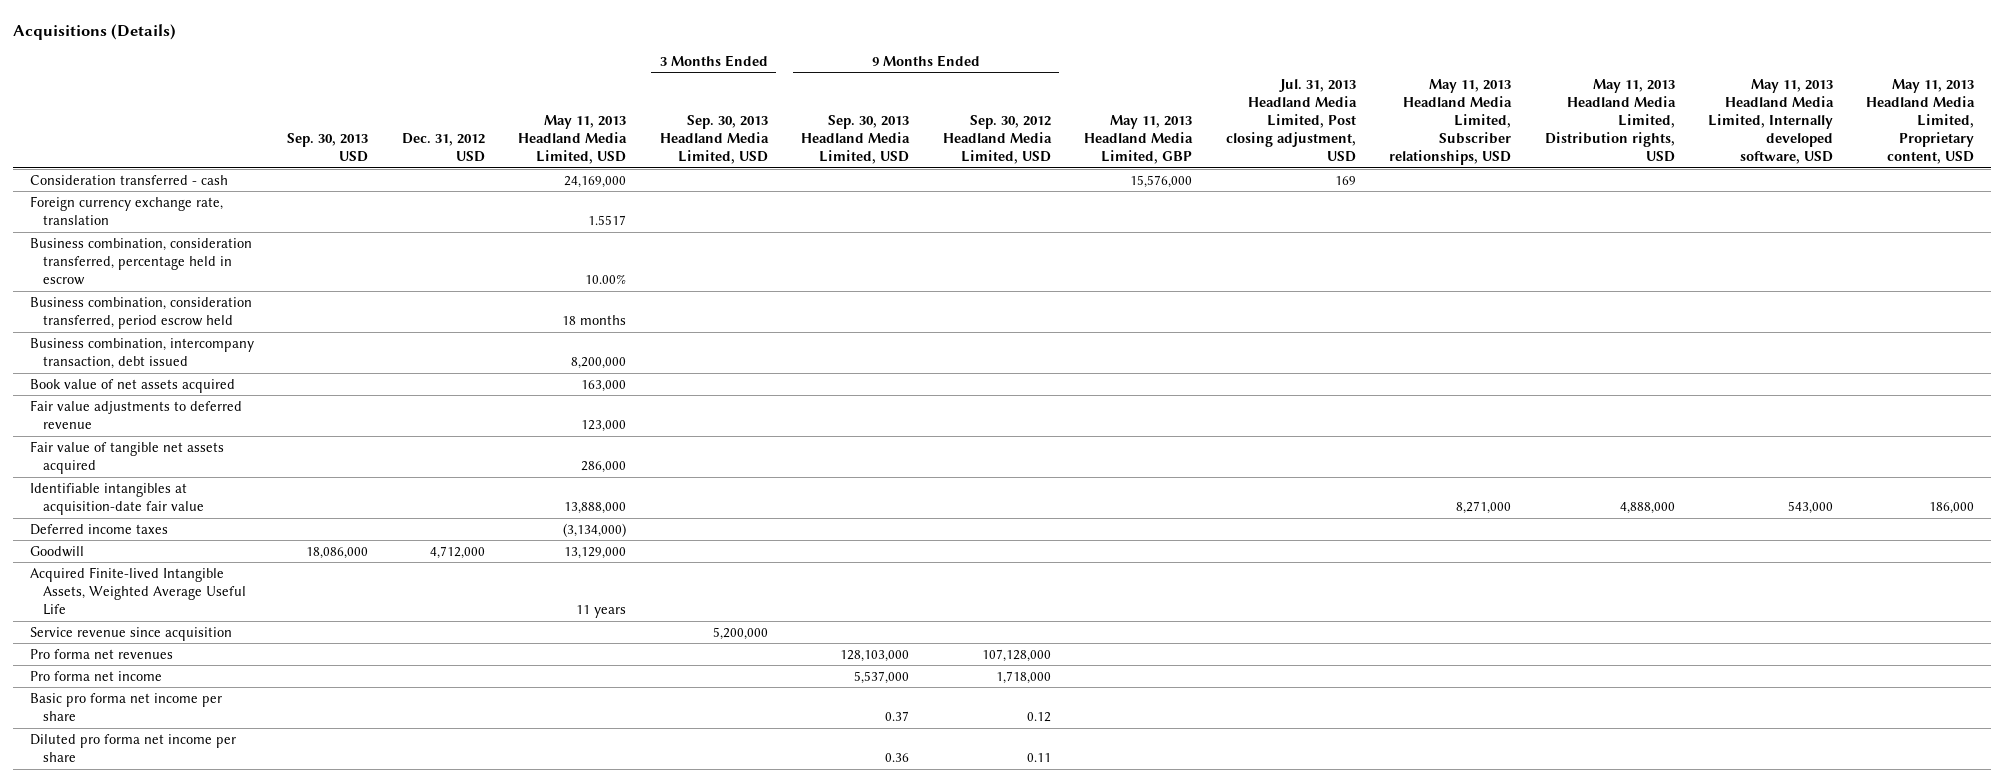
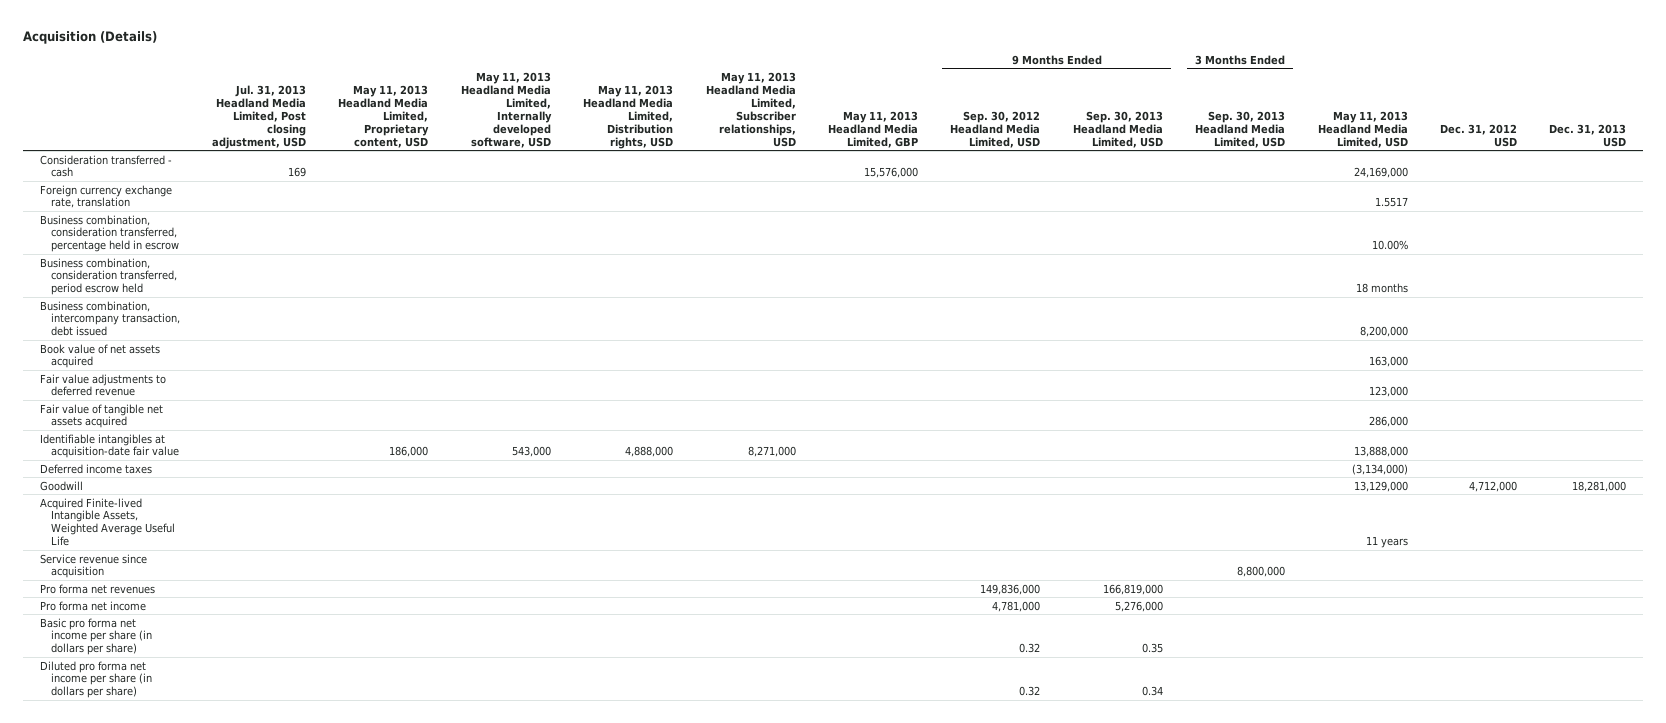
[13,23,177,40] Acquisitions (Details) -> [23,30,158,44] Acquisition (Details)
[287,133,369,163] Sep. 30, 2013 USD -> none
none -> [1549,123,1627,147] Dec. 31, 2013 USD
[712,626,768,640] 5,200,000 -> [1237,566,1286,578] 8,800,000
[840,649,910,662] 128,103,000 -> [1102,583,1163,595] 166,819,000
[981,648,1051,662] 107,128,000 -> [980,583,1041,595] 149,836,000
[854,670,910,684] 5,537,000 -> [1114,600,1163,612] 5,276,000
[995,670,1051,684] 1,718,000 -> [992,600,1041,612] 4,781,000
[30,692,223,722] Basic pro forma net income per share -> [39,617,152,656] Basic pro forma net income per share (in dollars per share)
[885,711,910,722] 0.37 -> [1141,643,1163,654] 0.35
[1026,712,1051,723] 0.12 -> [1019,643,1041,654] 0.32
[30,733,237,763] Diluted pro forma net income per share -> [39,660,152,699] Diluted pro forma net income per share (in dollars per share)
[885,753,910,763] 0.36 -> [1141,686,1163,697] 0.34
[1026,753,1051,763] 0.11 -> [1019,686,1041,697] 0.32

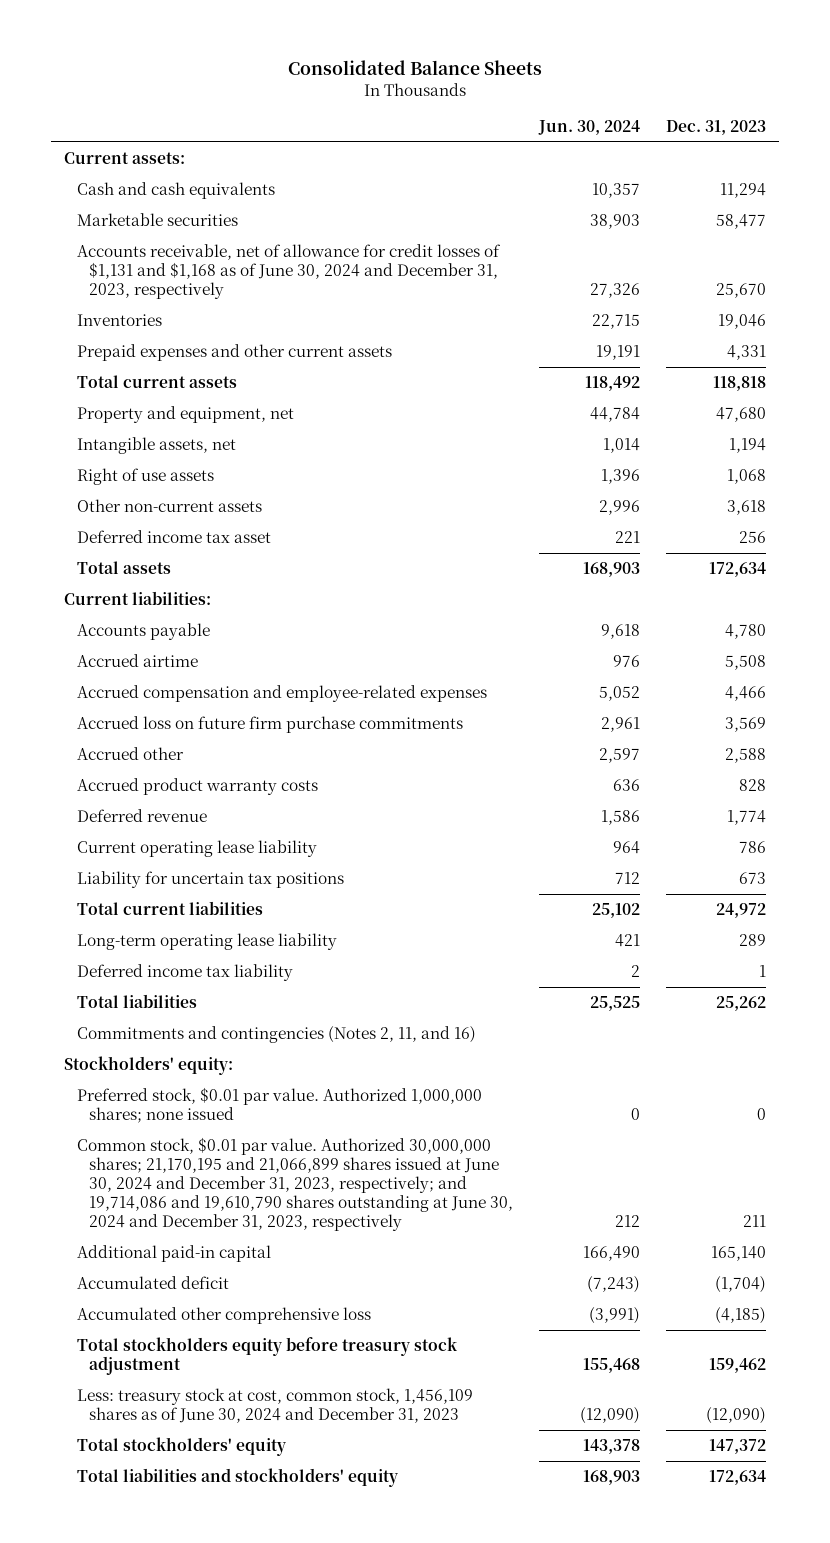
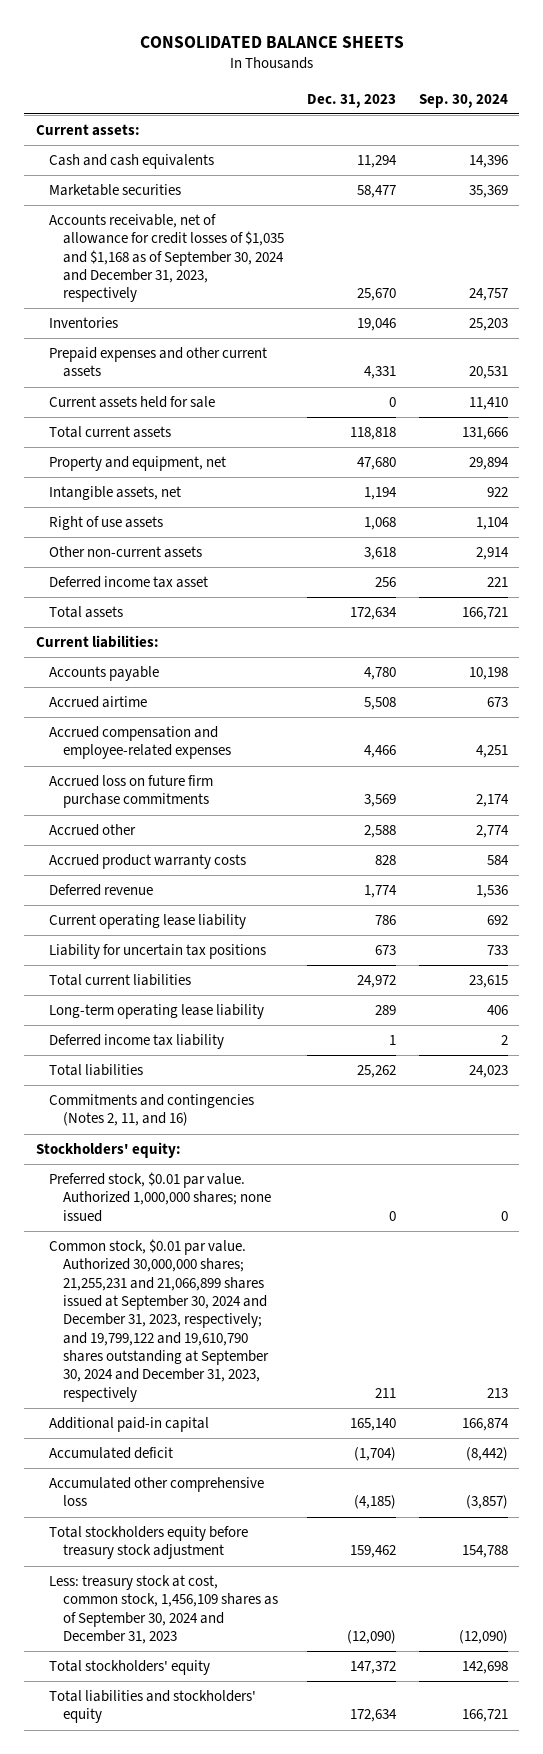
[288,60,543,76] Consolidated Balance Sheets -> [139,35,404,48] CONSOLIDATED BALANCE SHEETS
[538,119,641,135] Jun. 30, 2024 -> none
none -> [418,93,508,108] Sep. 30, 2024
[76,244,501,300] Accounts receivable, net of allowance for credit losses of $1,131 and $1,168 as of June 30, 2024 and December 31, 2023, respectively -> [49,214,285,303] Accounts receivable, net of allowance for credit losses of $1,035 and $1,168 as of September 30, 2024 and December 31, 2023, respectively
none -> [49,396,216,409] Current assets held for sale
[76,1137,514,1232] Common stock, $0.01 par value. Authorized 30,000,000 shares; 21,170,195 and 21,066,899 shares issued at June 30, 2024 and December 31, 2023, respectively; and 19,714,086 and 19,610,790 shares outstanding at June 30, 2024 and December 31, 2023, respectively -> [49,1239,270,1402] Common stock, $0.01 par value. Authorized 30,000,000 shares; 21,255,231 and 21,066,899 shares issued at September 30, 2024 and December 31, 2023, respectively; and 19,799,122 and 19,610,790 shares outstanding at September 30, 2024 and December 31, 2023, respectively
[76,1388,473,1424] Less: treasury stock at cost, common stock, 1,456,109 shares as of June 30, 2024 and December 31, 2023 -> [49,1575,279,1645] Less: treasury stock at cost, common stock, 1,456,109 shares as of September 30, 2024 and December 31, 2023

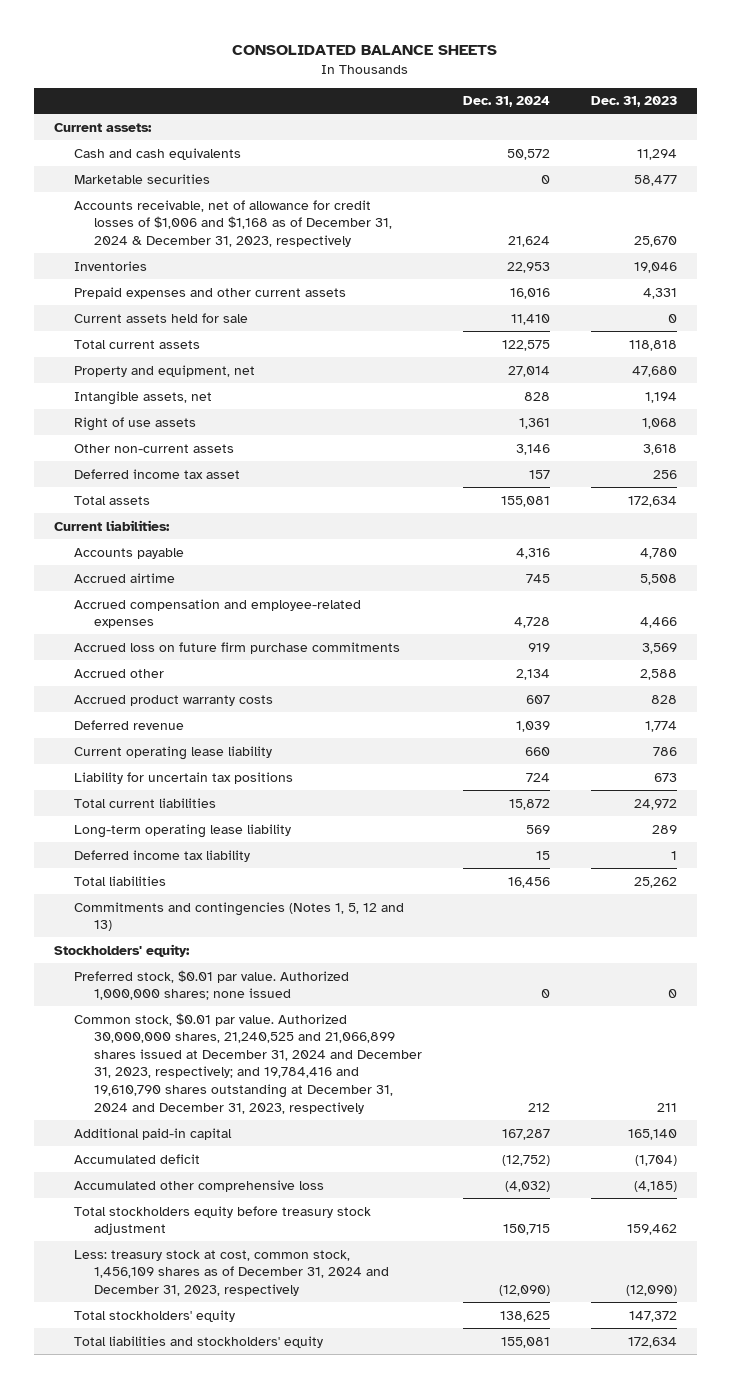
[418,93,508,108] Sep. 30, 2024 -> none
none -> [462,96,550,108] Dec. 31, 2024
[49,214,285,303] Accounts receivable, net of allowance for credit losses of $1,035 and $1,168 as of September 30, 2024 and December 31, 2023, respectively -> [73,199,392,247] Accounts receivable, net of allowance for credit losses of $1,006 and $1,168 as of December 31, 2024 & December 31, 2023, respectively
[49,1094,255,1127] Commitments and contingencies (Notes 2, 11, and 16) -> [73,901,404,932] Commitments and contingencies (Notes 1, 5, 12 and 13)
[49,1239,270,1402] Common stock, $0.01 par value. Authorized 30,000,000 shares; 21,255,231 and 21,066,899 shares issued at September 30, 2024 and December 31, 2023, respectively; and 19,799,122 and 19,610,790 shares outstanding at September 30, 2024 and December 31, 2023, respectively -> [73,1012,422,1114] Common stock, $0.01 par value. Authorized 30,000,000 shares, 21,240,525 and 21,066,899 shares issued at December 31, 2024 and December 31, 2023, respectively; and 19,784,416 and 19,610,790 shares outstanding at December 31, 2024 and December 31, 2023, respectively
[49,1575,279,1645] Less: treasury stock at cost, common stock, 1,456,109 shares as of September 30, 2024 and December 31, 2023 -> [73,1249,389,1296] Less: treasury stock at cost, common stock, 1,456,109 shares as of December 31, 2024 and December 31, 2023, respectively

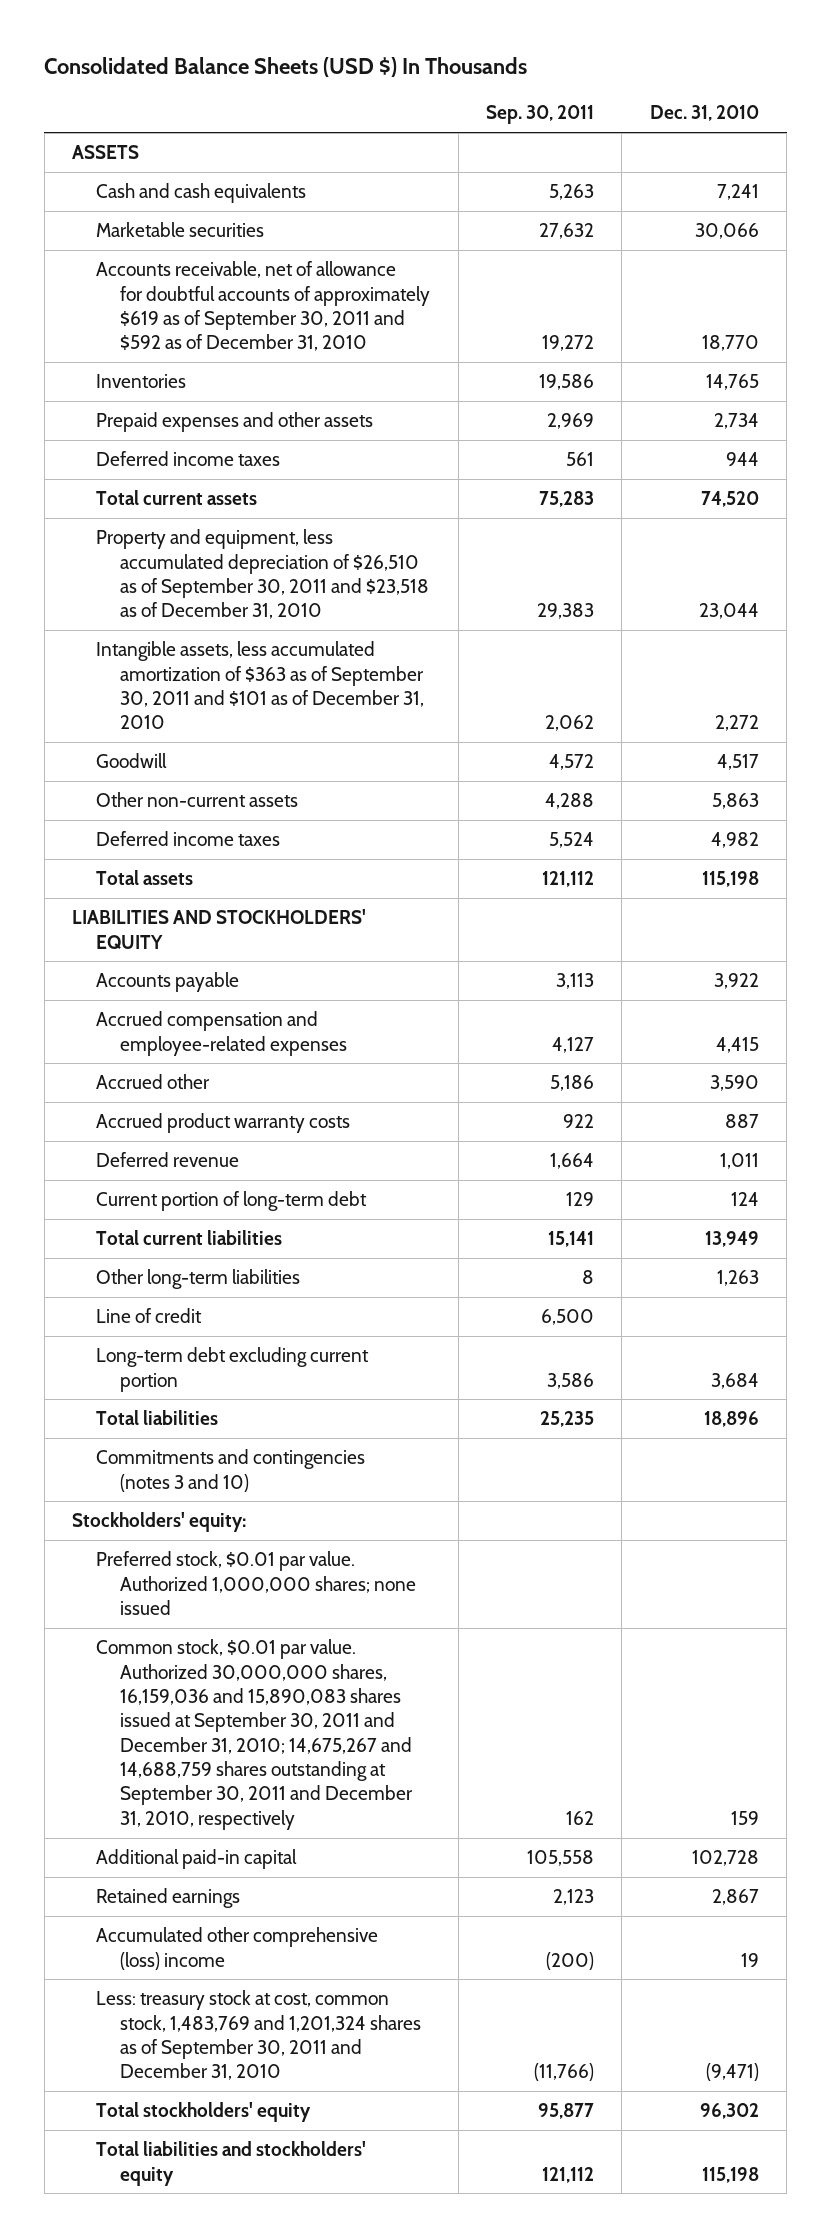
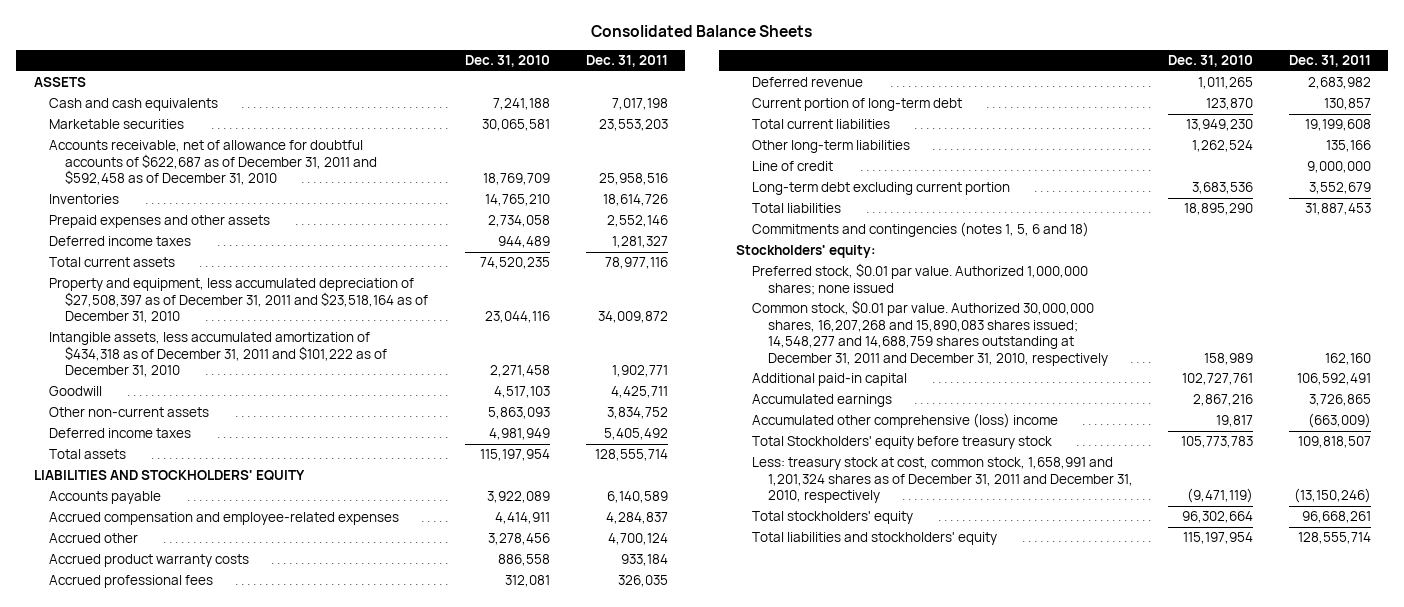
[44,56,528,77] Consolidated Balance Sheets (USD $) In Thousands -> [591,24,813,37] Consolidated Balance Sheets
[486,105,595,125] Sep. 30, 2011 -> none
none -> [585,55,668,68] Dec. 31, 2011
[716,184,759,201] 7,241 -> [493,98,551,111] 7,241,188
[694,223,759,240] 30,066 -> [482,119,551,132] 30,065,581
[96,261,431,352] Accounts receivable, net of allowance for doubtful accounts of approximately $619 as of September 30, 2011 and $592 as of December 31, 2010 -> [49,140,378,186] Accounts receivable, net of allowance for doubtful accounts of $622,687 as of December 31, 2011 and $592,458 as of December 31, 2010
[701,335,759,352] 18,770 -> [483,173,551,186] 18,769,709
[705,374,759,391] 14,765 -> [485,194,551,207] 14,765,210
[713,413,759,430] 2,734 -> [488,215,551,228] 2,734,058
[725,452,759,467] 944 -> [498,236,551,249] 944,489
[700,491,759,508] 74,520 -> [480,257,551,270] 74,520,235
[96,529,430,620] Property and equipment, less accumulated depreciation of $26,510 as of September 30, 2011 and $23,518 as of December 31, 2010 -> [49,278,429,324] Property and equipment, less accumulated depreciation of $27,508,397 as of December 31, 2011 and $23,518,164 as of December 31, 2010
[698,603,759,620] 23,044 -> [485,311,551,324] 23,044,116
[96,641,425,730] Intangible assets, less accumulated amortization of $363 as of September 30, 2011 and $101 as of December 31, 2010 -> [49,332,388,378] Intangible assets, less accumulated amortization of $434,318 as of December 31, 2011 and $101,222 as of December 31, 2010
[714,715,759,732] 2,272 -> [490,365,551,378] 2,271,458
[716,754,759,771] 4,517 -> [494,386,551,399] 4,517,103
[711,793,759,810] 5,863 -> [488,407,551,420] 5,863,093
[710,832,759,849] 4,982 -> [489,428,551,441] 4,981,949
[701,871,759,888] 115,198 -> [480,449,551,462] 115,197,954
[713,973,759,990] 3,922 -> [487,491,551,504] 3,922,089
[715,1036,759,1053] 4,415 -> [495,512,551,525] 4,414,911
[709,1075,759,1092] 3,590 -> [488,533,551,546] 3,278,456
[724,1114,759,1129] 887 -> [498,554,551,567] 886,558
none -> [49,575,214,589] Accrued professional fees
[719,1153,759,1170] 1,011 -> [1198,77,1254,90] 1,011,265
[730,1192,759,1207] 124 -> [1206,98,1254,111] 123,870
[704,1231,759,1248] 13,949 -> [1186,119,1254,132] 13,949,230
[716,1270,759,1287] 1,263 -> [1192,140,1254,153] 1,262,524
[710,1372,759,1389] 3,684 -> [1192,182,1254,195] 3,683,536
[703,1411,759,1428] 18,896 -> [1184,203,1254,216] 18,895,290
[96,1449,366,1492] Commitments and contingencies (notes 3 and 10) -> [752,222,1090,238] Commitments and contingencies (notes 1, 5, 6 and 18)
[96,1639,414,1830] Common stock, $0.01 par value. Authorized 30,000,000 shares, 16,159,036 and 15,890,083 shares issued at September 30, 2011 and December 31, 2010; 14,675,267 and 14,688,759 shares outstanding at September 30, 2011 and December 31, 2010, respectively -> [752,300,1109,367] Common stock, $0.01 par value. Authorized 30,000,000 shares, 16,207,268 and 15,890,083 shares issued; 14,548,277 and 14,688,759 shares outstanding at December 31, 2011 and December 31, 2010, respectively
[730,1810,759,1825] 159 -> [1204,353,1254,366] 158,989
[691,1850,759,1867] 102,728 -> [1182,373,1254,386] 102,727,761
[96,1888,241,1909] Retained earnings -> [752,394,893,408] Accumulated earnings
[711,1889,759,1906] 2,867 -> [1193,394,1254,407] 2,867,216
[740,1952,759,1967] 19 -> [1216,415,1254,428] 19,817
none -> [752,436,1053,450] Total Stockholders' equity before treasury stock
[96,1990,422,2081] Less: treasury stock at cost, common stock, 1,483,769 and 1,201,324 shares as of September 30, 2011 and December 31, 2010 -> [752,457,1134,504] Less: treasury stock at cost, common stock, 1,658,991 and 1,201,324 shares as of December 31, 2011 and December 31, 2010, respectively
[705,2063,759,2082] (9,471) -> [1187,488,1254,504] (9,471,119)
[699,2103,759,2120] 96,302 -> [1182,511,1254,524] 96,302,664
[701,2166,759,2183] 115,198 -> [1183,532,1254,545] 115,197,954

